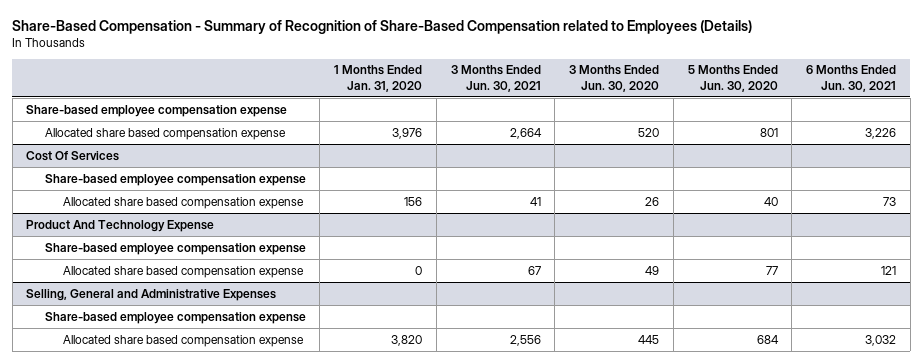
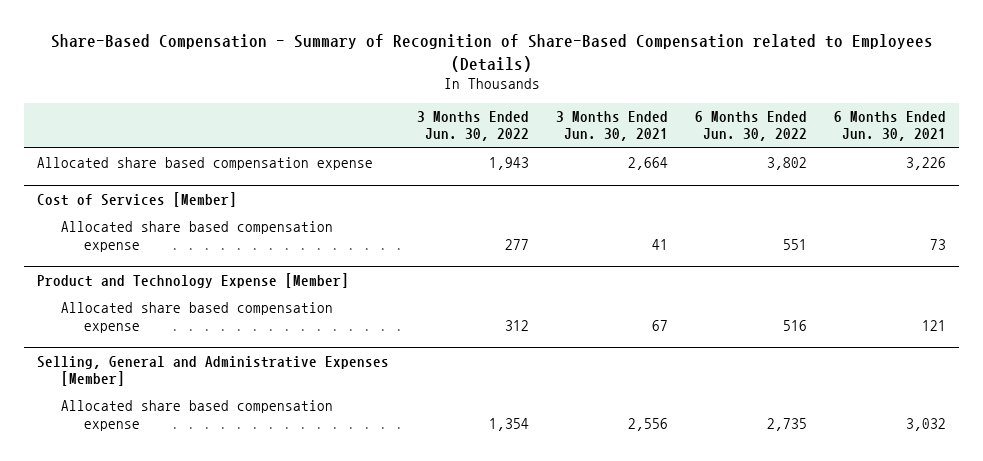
[334,65,423,92] 1 Months Ended Jan. 31, 2020 -> none
[569,65,660,92] 3 Months Ended Jun. 30, 2020 -> none
[687,65,778,92] 5 Months Ended Jun. 30, 2020 -> none
none -> [416,111,529,142] 3 Months Ended Jun. 30, 2022
none -> [694,111,807,142] 6 Months Ended Jun. 30, 2022
[26,104,288,117] Share-based employee compensation expense -> none
[44,173,306,186] Share-based employee compensation expense -> none
[26,150,120,161] Cost Of Services -> [37,192,238,208] Cost of Services [Member]
[44,242,306,255] Share-based employee compensation expense -> none
[26,219,215,232] Product And Technology Expense -> [37,273,350,289] Product and Technology Expense [Member]
[44,311,306,324] Share-based employee compensation expense -> none
[26,288,277,301] Selling, General and Administrative Expenses -> [37,356,390,387] Selling, General and Administrative Expenses [Member]

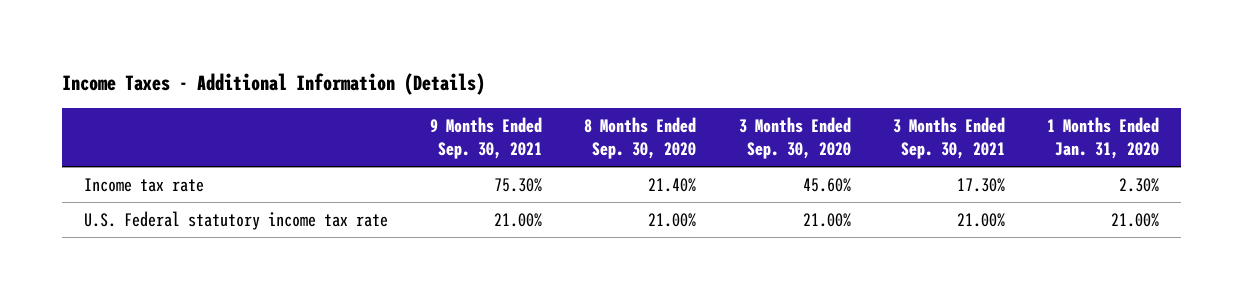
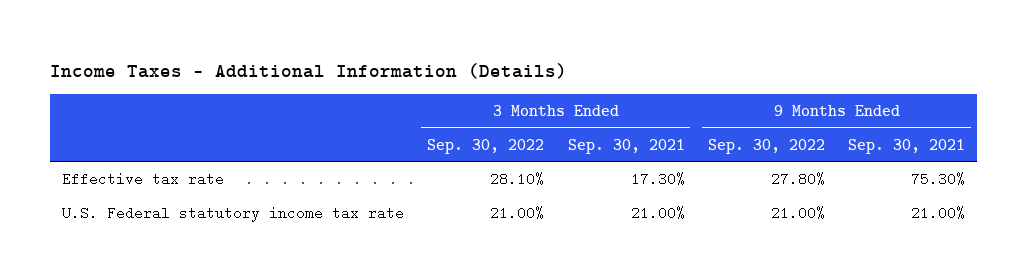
[584,116,697,160] 8 Months Ended Sep. 30, 2020 -> none
[738,116,851,160] 3 Months Ended Sep. 30, 2020 -> none
[1047,116,1160,160] 1 Months Ended Jan. 31, 2020 -> none
none -> [427,138,545,154] Sep. 30, 2022
none -> [707,138,825,154] Sep. 30, 2022
[83,177,204,192] Income tax rate -> [61,172,224,187] Effective tax rate

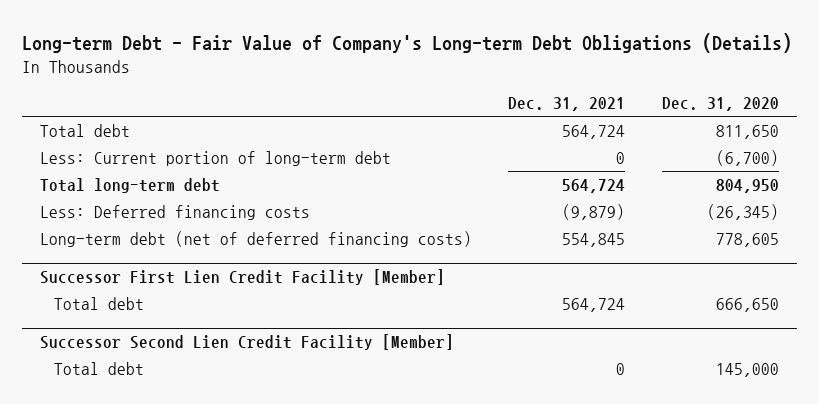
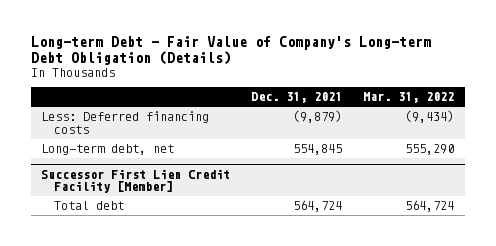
[22,32,793,53] Long-term Debt - Fair Value of Company's Long-term Debt Obligations (Details) -> [30,35,431,65] Long-term Debt - Fair Value of Company's Long-term Debt Obligation (Details)
[661,97,779,112] Dec. 31, 2020 -> none
none -> [363,92,455,104] Mar. 31, 2022
[40,123,131,137] Total debt -> none
[40,150,392,166] Less: Current portion of long-term debt -> none
[40,177,221,193] Total long-term debt -> none
[40,230,473,247] Long-term debt (net of deferred financing costs) -> [41,144,175,156] Long-term debt, net
[40,334,455,351] Successor Second Lien Credit Facility [Member] -> none
[54,361,145,375] Total debt -> none

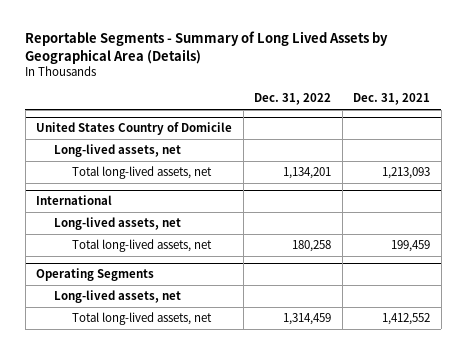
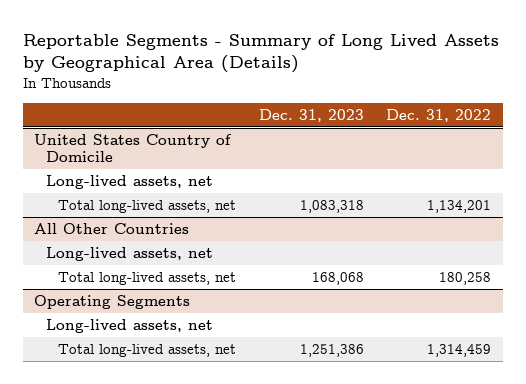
[353,93,431,106] Dec. 31, 2021 -> none
none -> [258,108,364,122] Dec. 31, 2023
[36,195,113,206] International -> [34,222,190,234] All Other Countries

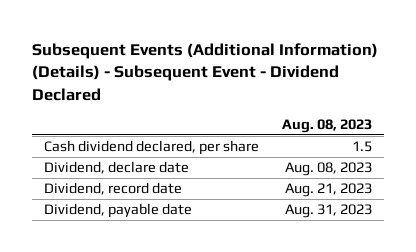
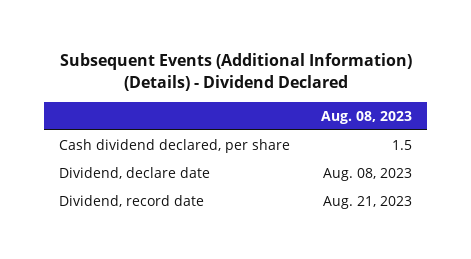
[32,42,379,101] Subsequent Events (Additional Information) (Details) - Subsequent Event - Dividend Declared -> [59,52,412,91] Subsequent Events (Additional Information) (Details) - Dividend Declared
[43,203,192,219] Dividend, payable date -> none

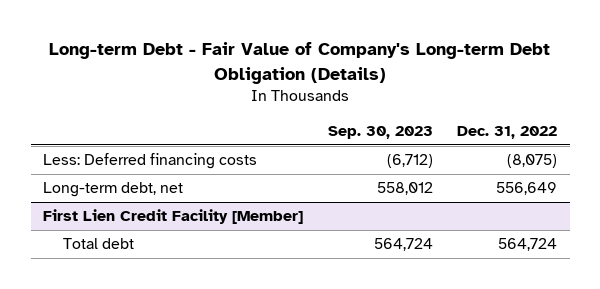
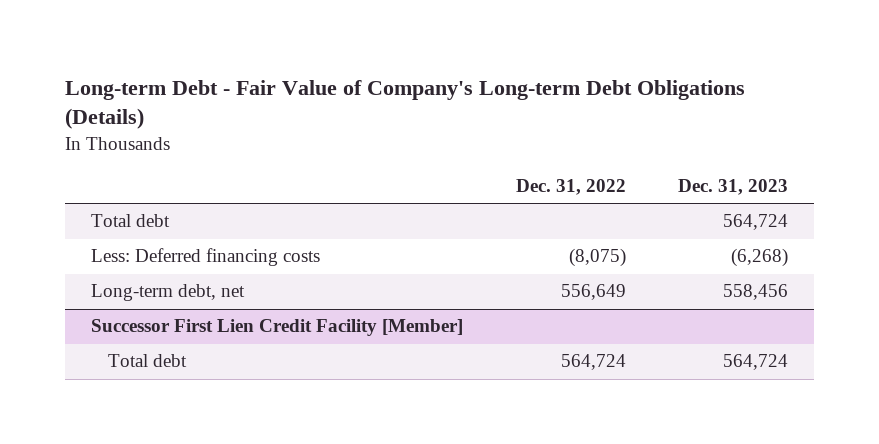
[49,42,551,84] Long-term Debt - Fair Value of Company's Long-term Debt Obligation (Details) -> [65,79,746,130] Long-term Debt - Fair Value of Company's Long-term Debt Obligations (Details)
[327,126,433,140] Sep. 30, 2023 -> none
none -> [677,179,788,196] Dec. 31, 2023
none -> [91,214,171,228] Total debt
[42,209,303,225] First Lien Credit Facility [Member] -> [91,319,464,337] Successor First Lien Credit Facility [Member]

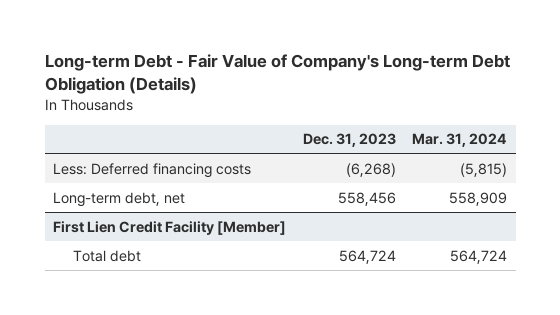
[65,79,746,130] Long-term Debt - Fair Value of Company's Long-term Debt Obligations (Details) -> [44,54,510,95] Long-term Debt - Fair Value of Company's Long-term Debt Obligation (Details)
[515,179,626,196] Dec. 31, 2022 -> none
none -> [412,133,508,148] Mar. 31, 2024
[91,214,171,228] Total debt -> none
[91,319,464,337] Successor First Lien Credit Facility [Member] -> [52,220,286,235] First Lien Credit Facility [Member]

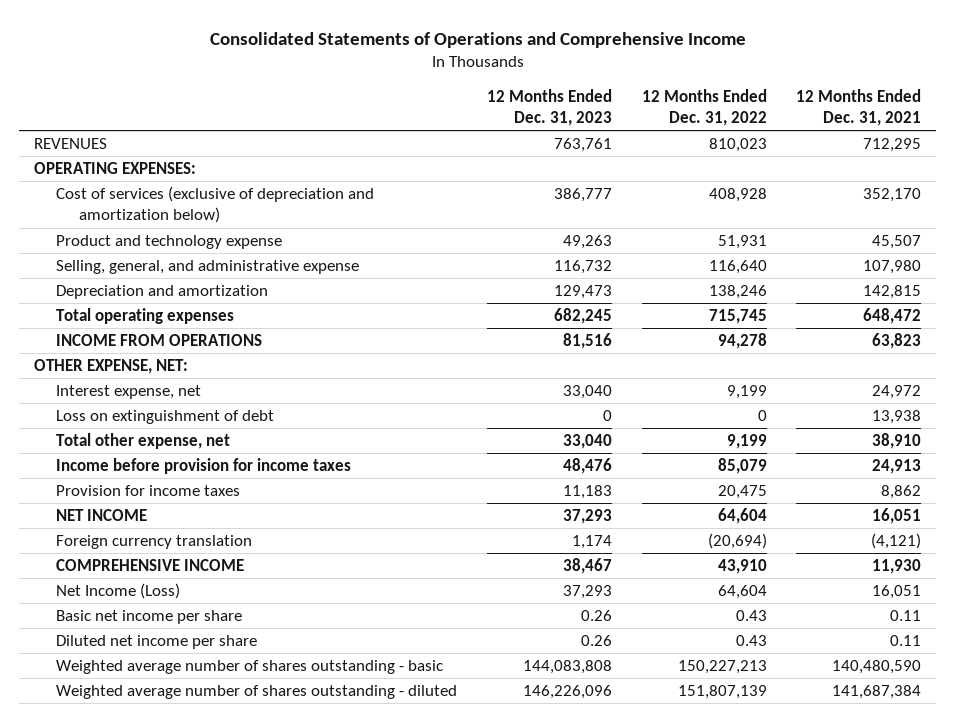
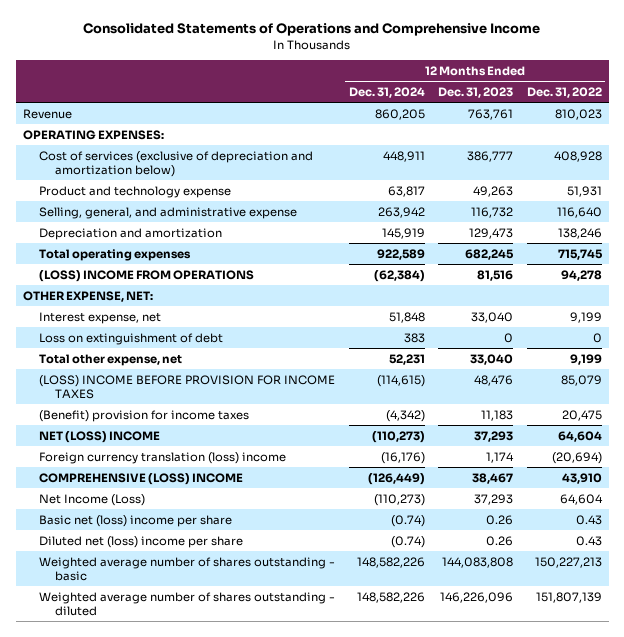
[796,88,922,127] 12 Months Ended Dec. 31, 2021 -> none
none -> [348,87,425,99] Dec. 31, 2024
[34,138,108,150] REVENUES -> [22,108,72,119] Revenue
[56,334,263,347] INCOME FROM OPERATIONS -> [39,269,255,282] (LOSS) INCOME FROM OPERATIONS
[56,458,352,475] Income before provision for income taxes -> [39,374,336,399] (LOSS) INCOME BEFORE PROVISION FOR INCOME TAXES
[56,485,241,497] Provision for income taxes -> [39,409,250,422] (Benefit) provision for income taxes
[56,509,148,522] NET INCOME -> [39,430,161,443] NET (LOSS) INCOME
[56,535,253,550] Foreign currency translation -> [39,451,287,464] Foreign currency translation (loss) income
[56,559,245,572] COMPREHENSIVE INCOME -> [39,472,244,485] COMPREHENSIVE (LOSS) INCOME
[56,610,243,625] Basic net income per share -> [39,514,233,527] Basic net (loss) income per share
[56,635,258,650] Diluted net income per share -> [39,535,244,548] Diluted net (loss) income per share

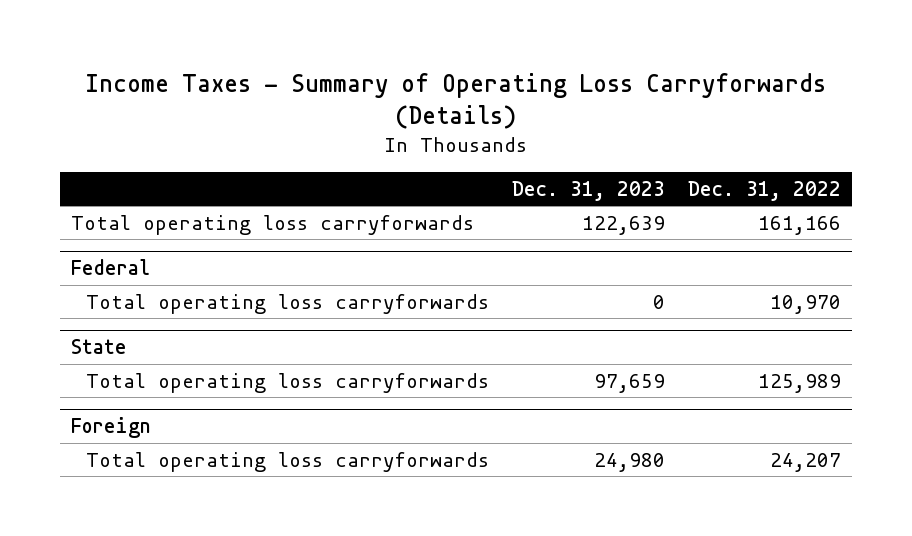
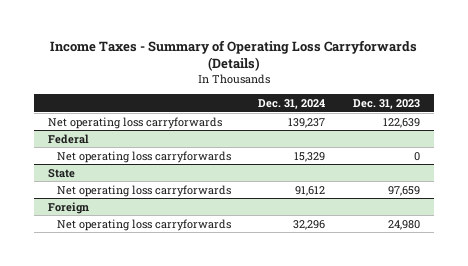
[687,181,841,202] Dec. 31, 2022 -> none
none -> [258,99,326,110] Dec. 31, 2024
[71,214,475,235] Total operating loss carryforwards -> [47,116,222,129] Net operating loss carryforwards
[85,293,489,314] Total operating loss carryforwards -> [56,150,231,163] Net operating loss carryforwards
[85,372,489,393] Total operating loss carryforwards -> [56,184,231,197] Net operating loss carryforwards
[85,451,489,472] Total operating loss carryforwards -> [56,218,231,231] Net operating loss carryforwards

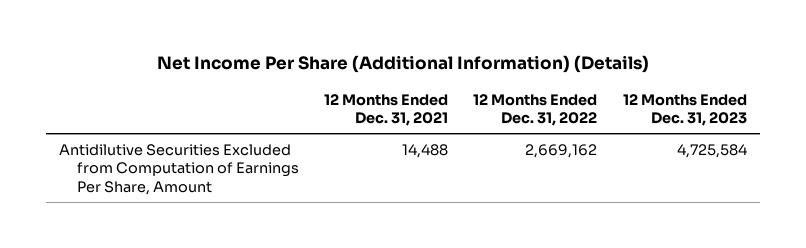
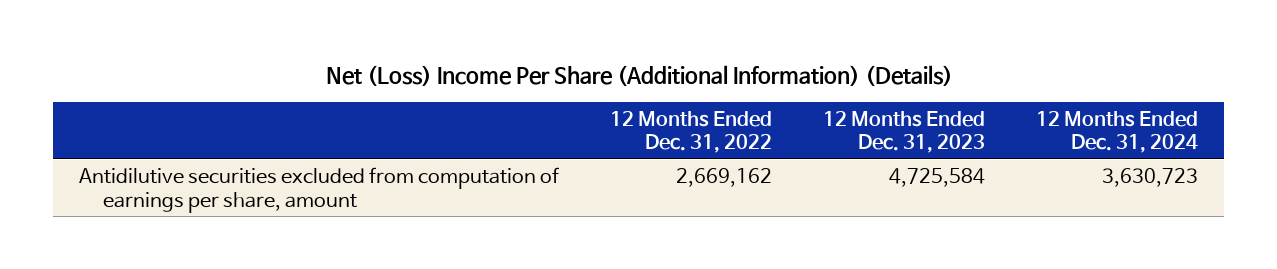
[157,55,650,74] Net Income Per Share (Additional Information) (Details) -> [325,65,953,87] Net (Loss) Income Per Share (Additional Information) (Details)
[323,93,448,127] 12 Months Ended Dec. 31, 2021 -> none
none -> [1036,110,1199,154] 12 Months Ended Dec. 31, 2024
[59,143,299,196] Antidilutive Securities Excluded from Computation of Earnings Per Share, Amount -> [78,167,559,213] Antidilutive securities excluded from computation of earnings per share, amount

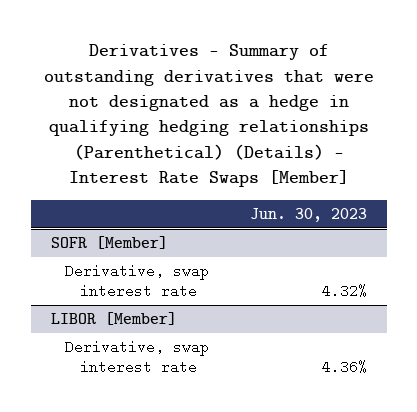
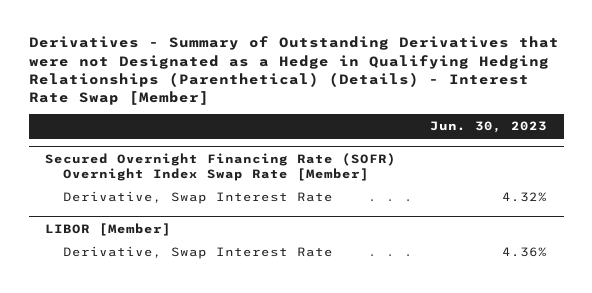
[43,44,374,188] Derivatives - Summary of outstanding derivatives that were not designated as a hedge in qualifying hedging relationships (Parenthetical) (Details) - Interest Rate Swaps [Member] -> [28,36,559,106] Derivatives - Summary of Outstanding Derivatives that were not Designated as a Hedge in Qualifying Hedging Relationships (Parenthetical) (Details) - Interest Rate Swap [Member]
[50,236,168,250] SOFR [Member] -> [45,152,397,181] Secured Overnight Financing Rate (SOFR) Overnight Index Swap Rate [Member]
[65,264,210,298] Derivative, swap interest rate -> [63,191,334,205] Derivative, Swap Interest Rate
[65,340,210,374] Derivative, swap interest rate -> [63,246,334,260] Derivative, Swap Interest Rate

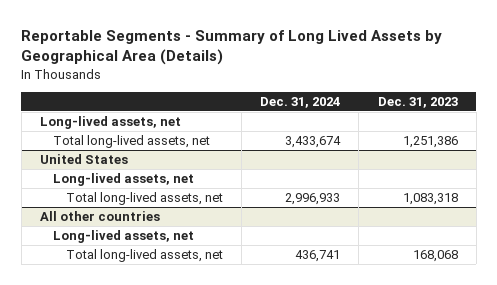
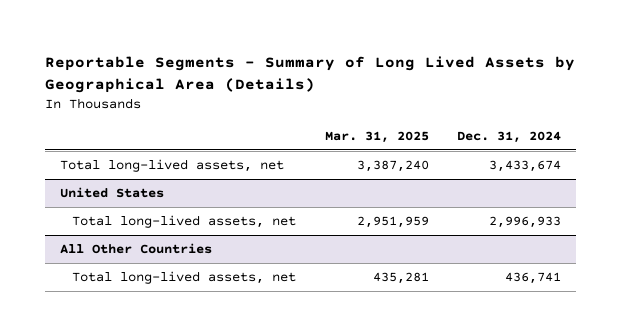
[377,96,458,108] Dec. 31, 2023 -> none
none -> [324,131,429,144] Mar. 31, 2025
[39,116,181,130] Long-lived assets, net -> none
[52,173,194,187] Long-lived assets, net -> none
[52,230,194,244] Long-lived assets, net -> none
[39,211,160,222] All other countries -> [59,242,212,254] All Other Countries

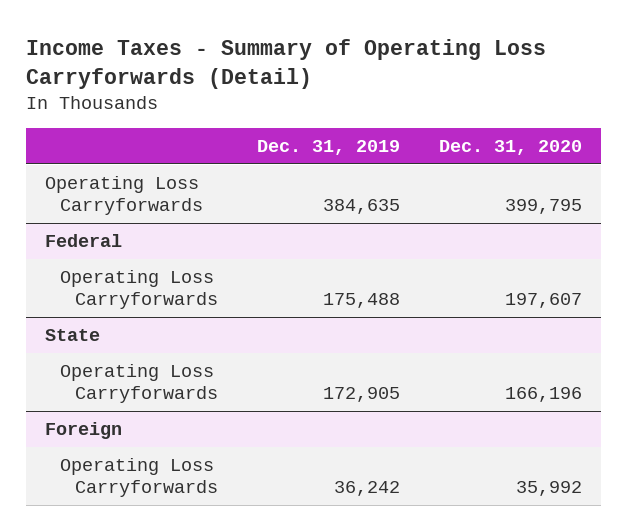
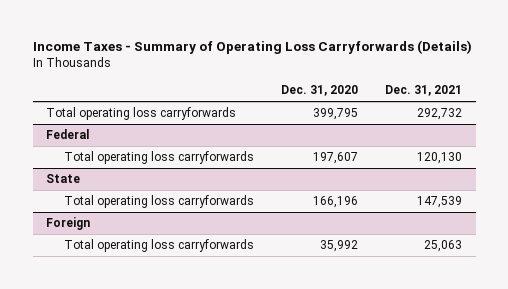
[25,39,546,90] Income Taxes - Summary of Operating Loss Carryforwards (Detail) -> [32,40,472,55] Income Taxes - Summary of Operating Loss Carryforwards (Details)
[256,140,400,156] Dec. 31, 2019 -> none
none -> [385,85,463,97] Dec. 31, 2021
[45,176,204,215] Operating Loss Carryforwards -> [46,107,237,121] Total operating loss carryforwards
[60,270,219,309] Operating Loss Carryforwards -> [64,151,255,165] Total operating loss carryforwards
[60,364,219,403] Operating Loss Carryforwards -> [64,195,255,209] Total operating loss carryforwards
[60,458,219,497] Operating Loss Carryforwards -> [64,239,255,253] Total operating loss carryforwards

